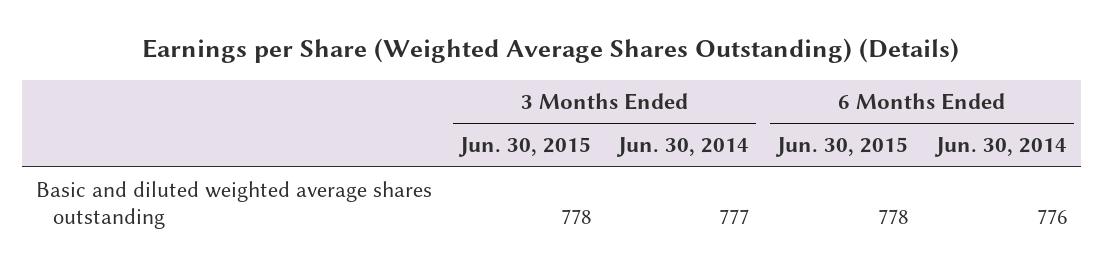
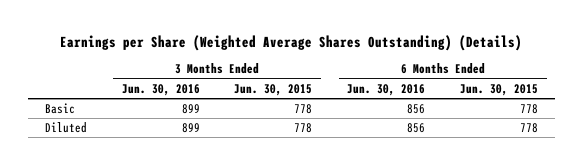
[616,137,750,158] Jun. 30, 2014 -> none
[933,137,1067,158] Jun. 30, 2014 -> none
none -> [121,83,200,96] Jun. 30, 2016
none -> [347,83,426,96] Jun. 30, 2016
[36,181,433,229] Basic and diluted weighted average shares outstanding -> [44,103,75,115] Basic
none -> [44,122,87,134] Diluted

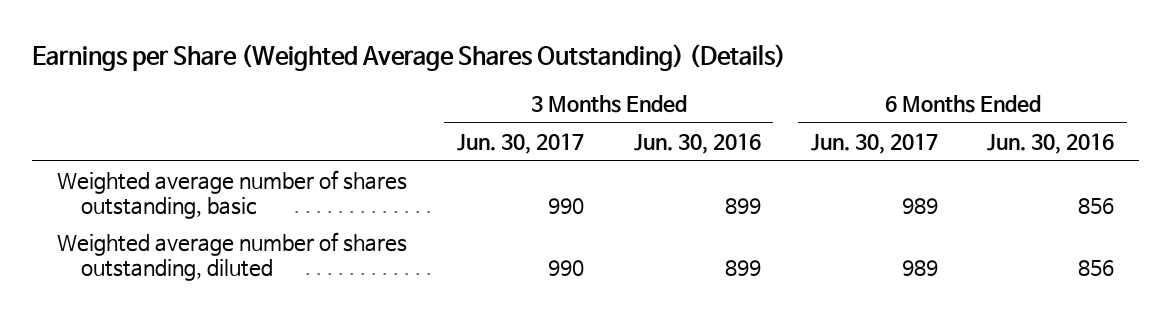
[234,83,313,96] Jun. 30, 2015 -> none
[459,83,538,96] Jun. 30, 2015 -> none
none -> [456,133,584,155] Jun. 30, 2017
none -> [810,133,938,155] Jun. 30, 2017
[44,103,75,115] Basic -> [57,170,408,219] Weighted average number of shares outstanding, basic
[44,122,87,134] Diluted -> [57,232,408,281] Weighted average number of shares outstanding, diluted

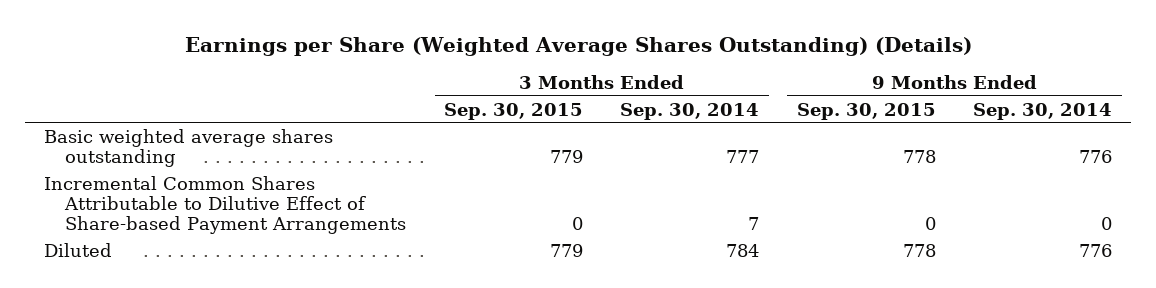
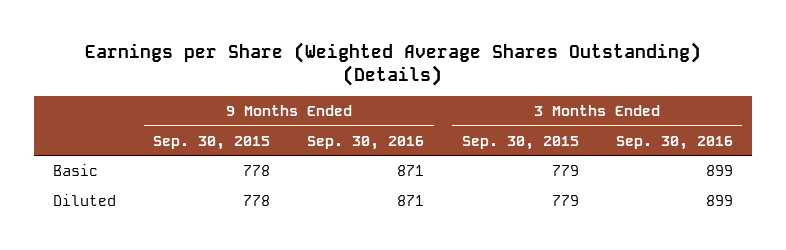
[620,102,760,120] Sep. 30, 2014 -> none
[973,102,1113,120] Sep. 30, 2014 -> none
none -> [307,135,425,150] Sep. 30, 2016
none -> [615,135,733,150] Sep. 30, 2016
[43,175,407,234] Incremental Common Shares Attributable to Dilutive Effect of Share-based Payment Arrangements -> none
[43,128,333,167] Basic weighted average shares outstanding -> [52,164,98,177] Basic

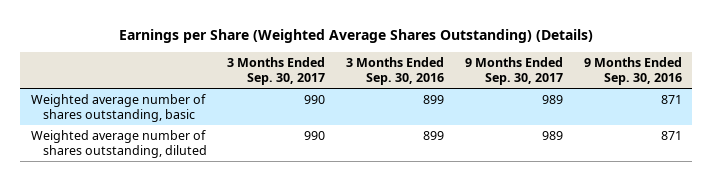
[153,135,271,150] Sep. 30, 2015 -> none
[461,135,579,150] Sep. 30, 2015 -> none
none -> [227,57,326,85] 3 Months Ended Sep. 30, 2017
none -> [464,57,563,85] 9 Months Ended Sep. 30, 2017
[52,164,98,177] Basic -> [30,94,206,122] Weighted average number of shares outstanding, basic
[52,194,116,207] Diluted -> [30,130,207,158] Weighted average number of shares outstanding, diluted

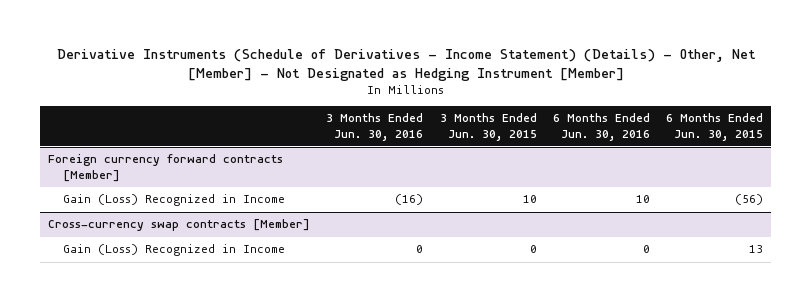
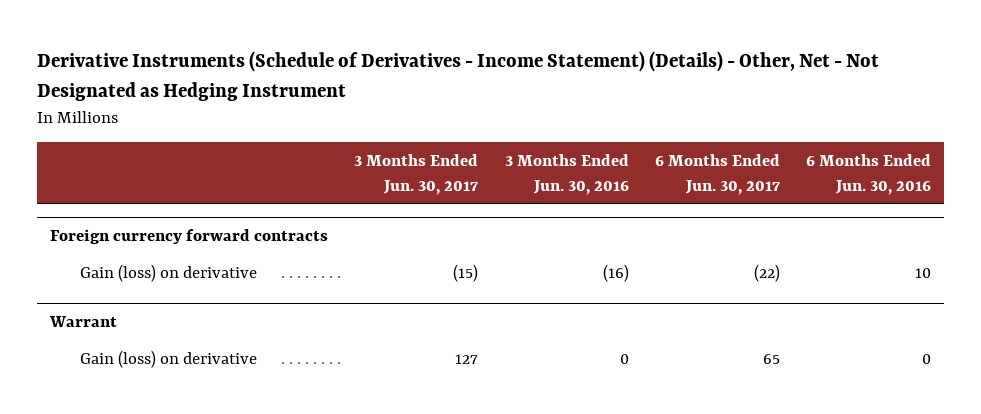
[56,48,756,81] Derivative Instruments (Schedule of Derivatives - Income Statement) (Details) - Other, Net [Member] - Not Designated as Hedging Instrument [Member] -> [37,51,880,101] Derivative Instruments (Schedule of Derivatives - Income Statement) (Details) - Other, Net - Not Designated as Hedging Instrument
[439,113,537,141] 3 Months Ended Jun. 30, 2015 -> none
[665,113,763,141] 6 Months Ended Jun. 30, 2015 -> none
none -> [354,154,479,195] 3 Months Ended Jun. 30, 2017
none -> [654,154,780,195] 6 Months Ended Jun. 30, 2017
[48,219,311,232] Cross-currency swap contracts [Member] -> none
[48,154,284,182] Foreign currency forward contracts [Member] -> [50,229,329,245] Foreign currency forward contracts
[62,194,285,207] Gain (Loss) Recognized in Income -> [80,264,258,283] Gain (loss) on derivative
none -> [49,316,118,328] Warrant
[62,244,285,257] Gain (Loss) Recognized in Income -> [80,350,258,369] Gain (loss) on derivative

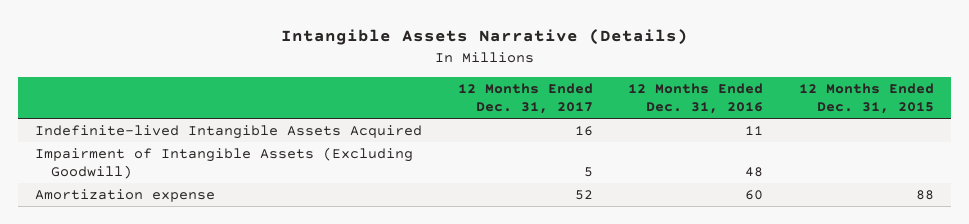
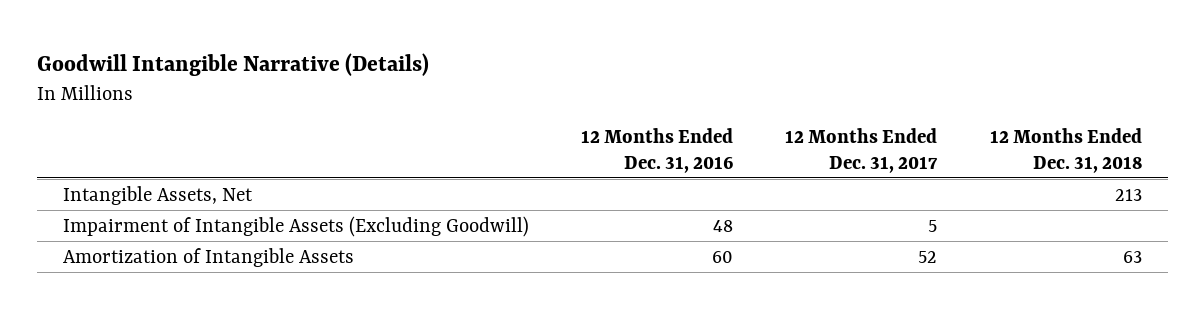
[280,29,688,46] Intangible Assets Narrative (Details) -> [36,52,429,76] Goodwill Intangible Narrative (Details)
[798,83,934,114] 12 Months Ended Dec. 31, 2015 -> none
none -> [989,128,1142,173] 12 Months Ended Dec. 31, 2018
[35,125,423,140] Indefinite-lived Intangible Assets Acquired -> none
none -> [62,185,253,205] Intangible Assets, Net
[35,189,216,203] Amortization expense -> [62,247,354,267] Amortization of Intangible Assets

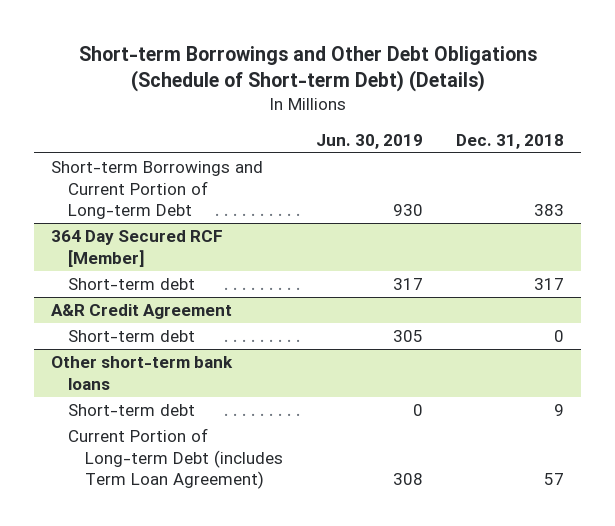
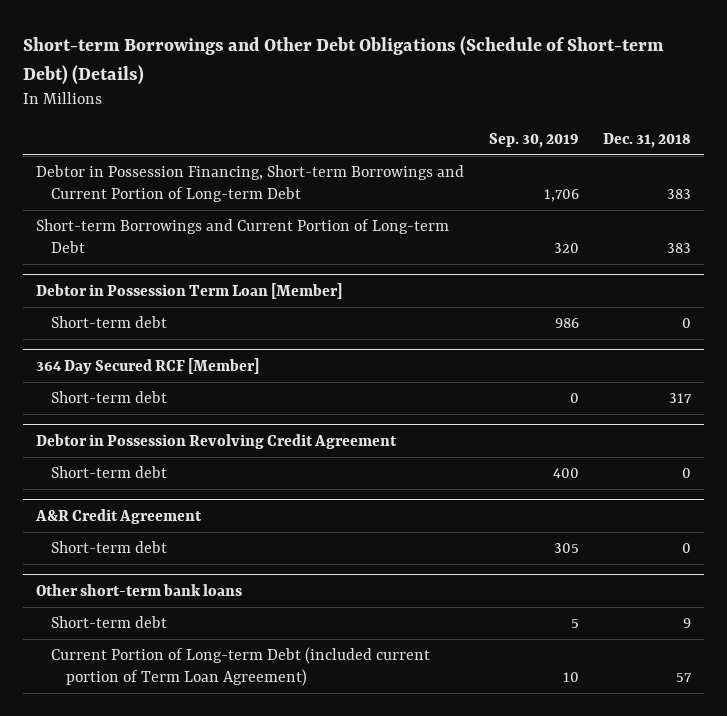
[316,133,424,149] Jun. 30, 2019 -> none
none -> [488,132,579,148] Sep. 30, 2019
none -> [35,165,464,203] Debtor in Possession Financing, Short-term Borrowings and Current Portion of Long-term Debt
none -> [35,283,342,300] Debtor in Possession Term Loan [Member]
none -> [50,316,167,329] Short-term debt
none -> [35,434,397,450] Debtor in Possession Revolving Credit Agreement
none -> [50,466,167,479] Short-term debt
[68,428,284,490] Current Portion of Long-term Debt (includes Term Loan Agreement) -> [50,647,430,687] Current Portion of Long-term Debt (included current portion of Term Loan Agreement)

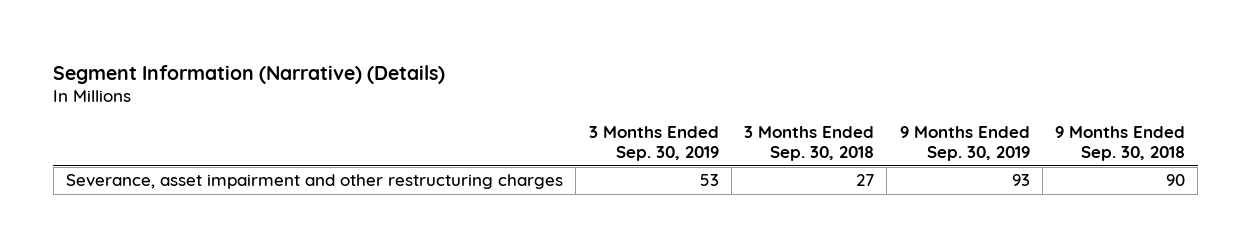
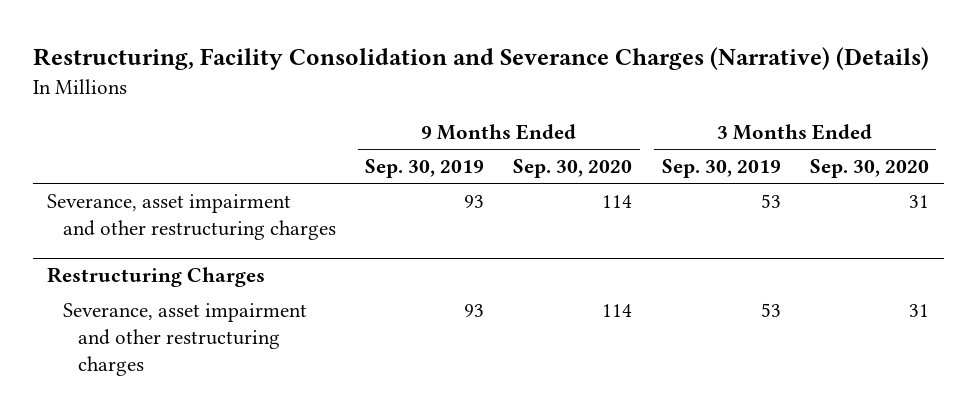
[53,64,446,84] Segment Information (Narrative) (Details) -> [32,47,929,71] Restructuring, Facility Consolidation and Severance Charges (Narrative) (Details)
[744,126,875,162] 3 Months Ended Sep. 30, 2018 -> none
[1054,126,1185,162] 9 Months Ended Sep. 30, 2018 -> none
none -> [513,159,633,179] Sep. 30, 2020
none -> [809,159,929,179] Sep. 30, 2020
none -> [47,267,266,288] Restructuring Charges
none -> [62,302,307,376] Severance, asset impairment and other restructuring charges

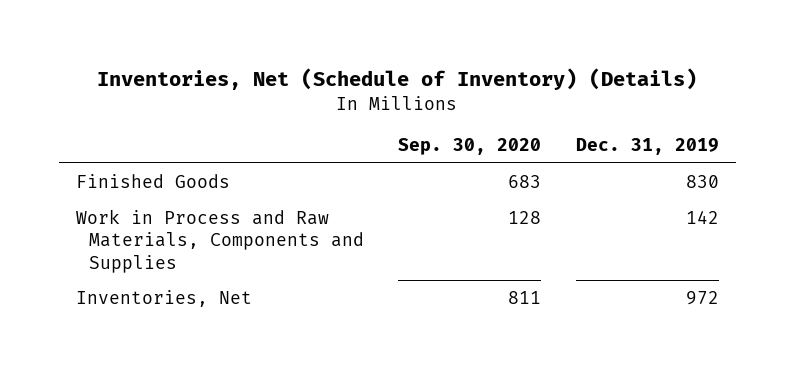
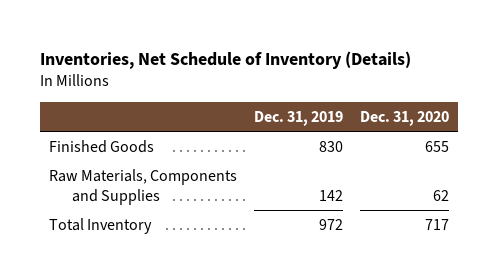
[97,67,698,90] Inventories, Net (Schedule of Inventory) (Details) -> [40,50,412,69] Inventories, Net Schedule of Inventory (Details)
[398,138,542,156] Sep. 30, 2020 -> none
none -> [360,110,450,126] Dec. 31, 2020
[75,209,364,273] Work in Process and Raw Materials, Components and Supplies -> [48,168,237,205] Raw Materials, Components and Supplies
[75,290,252,308] Inventories, Net -> [48,217,152,234] Total Inventory

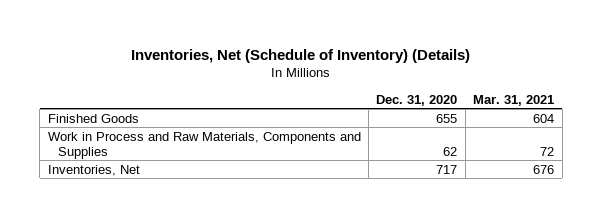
[40,50,412,69] Inventories, Net Schedule of Inventory (Details) -> [130,48,470,63] Inventories, Net (Schedule of Inventory) (Details)
[254,110,344,126] Dec. 31, 2019 -> none
none -> [473,94,555,106] Mar. 31, 2021
[48,168,237,205] Raw Materials, Components and Supplies -> [47,131,361,159] Work in Process and Raw Materials, Components and Supplies
[48,217,152,234] Total Inventory -> [47,164,140,176] Inventories, Net

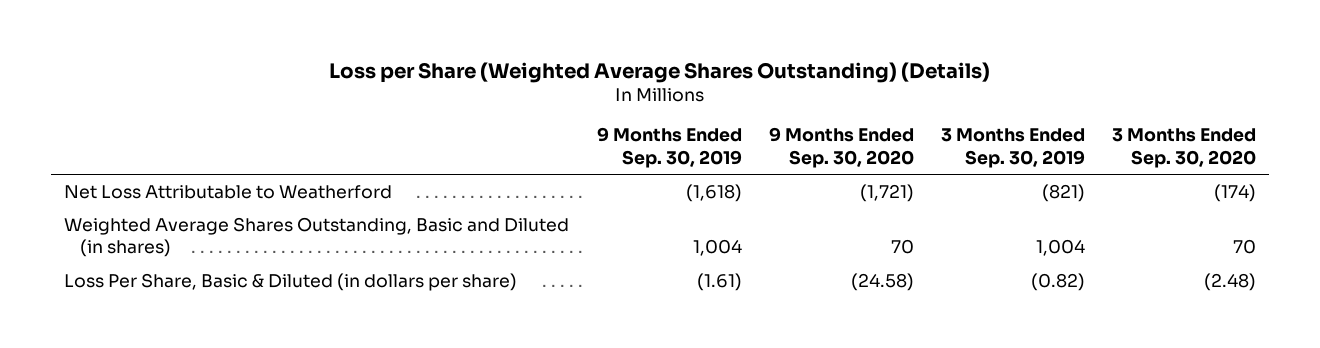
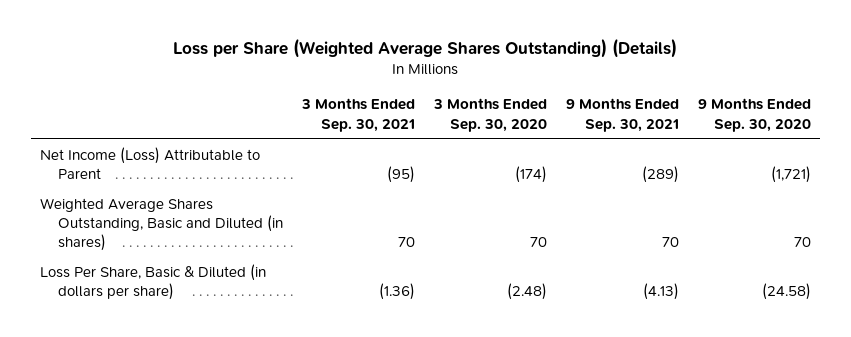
[596,127,742,168] 9 Months Ended Sep. 30, 2019 -> none
[940,128,1085,168] 3 Months Ended Sep. 30, 2019 -> none
none -> [301,98,416,132] 3 Months Ended Sep. 30, 2021
none -> [565,98,679,132] 9 Months Ended Sep. 30, 2021
[64,185,393,200] Net Loss Attributable to Weatherford -> [40,147,261,180] Net Income (Loss) Attributable to Parent

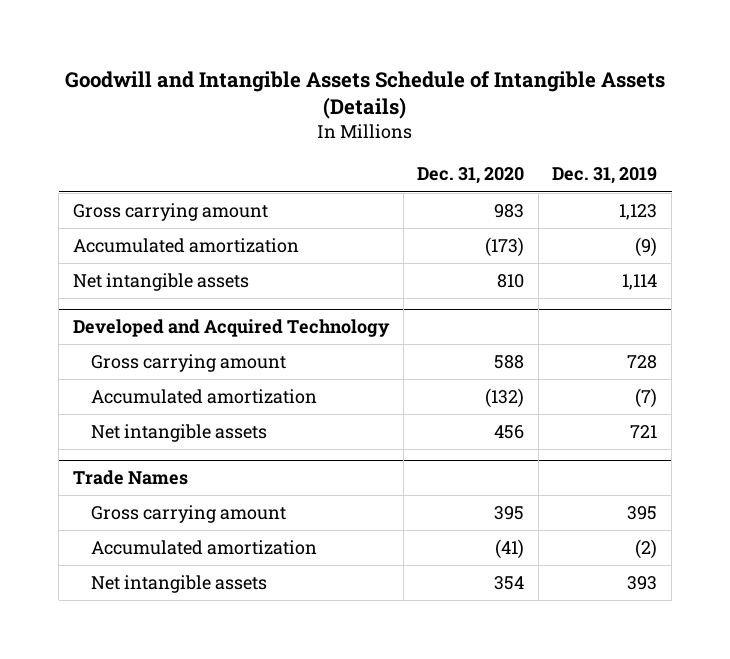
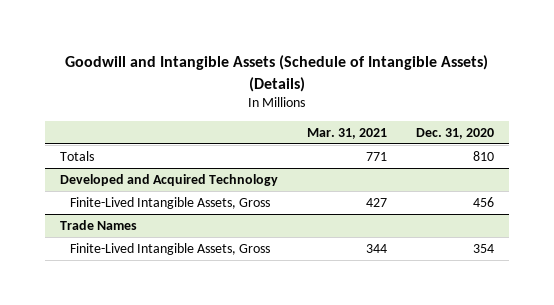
[65,70,666,120] Goodwill and Intangible Assets Schedule of Intangible Assets (Details) -> [65,55,489,92] Goodwill and Intangible Assets (Schedule of Intangible Assets) (Details)
[552,167,658,185] Dec. 31, 2019 -> none
none -> [307,128,388,140] Mar. 31, 2021
[73,203,269,222] Gross carrying amount -> none
[73,238,300,254] Accumulated amortization -> none
[73,273,250,292] Net intangible assets -> [60,150,95,161] Totals
[90,354,286,373] Gross carrying amount -> none
[90,389,317,405] Accumulated amortization -> none
[90,424,267,443] Net intangible assets -> [70,196,271,209] Finite-Lived Intangible Assets, Gross
[90,505,286,524] Gross carrying amount -> none
[90,540,317,556] Accumulated amortization -> none
[90,575,267,594] Net intangible assets -> [70,242,271,255] Finite-Lived Intangible Assets, Gross

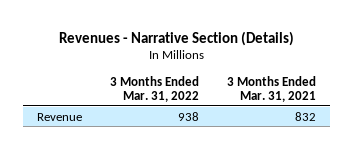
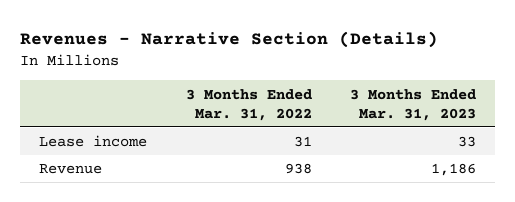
[227,75,317,103] 3 Months Ended Mar. 31, 2021 -> none
none -> [350,88,477,121] 3 Months Ended Mar. 31, 2023
none -> [39,135,148,148] Lease income

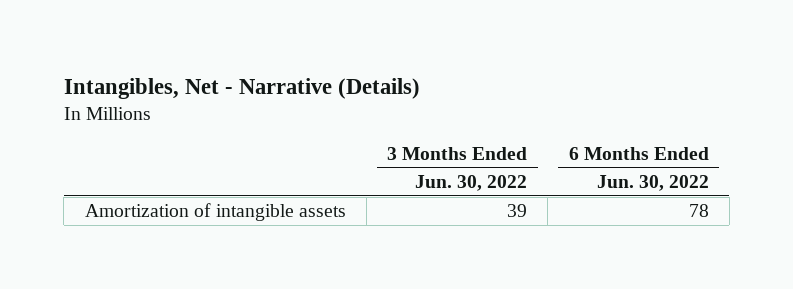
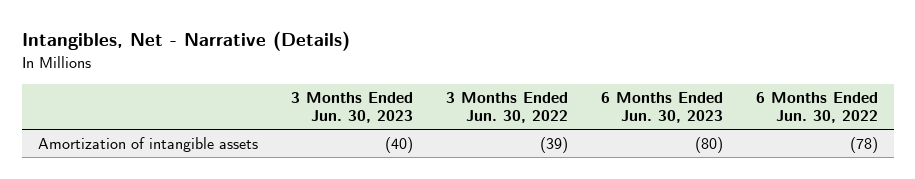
none -> [290,91,413,124] 3 Months Ended Jun. 30, 2023
none -> [600,91,723,124] 6 Months Ended Jun. 30, 2023
[507,204,528,218] 39 -> [539,137,568,154] (39)
[688,204,709,218] 78 -> [849,137,878,154] (78)

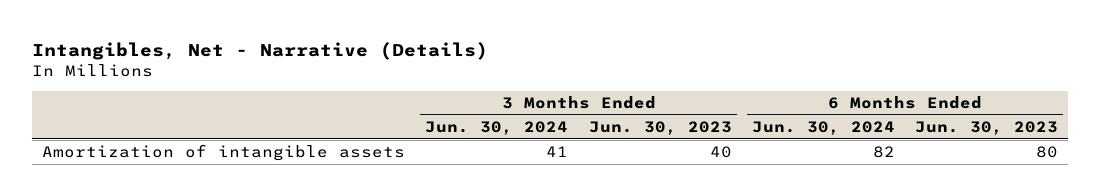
[445,91,568,124] 3 Months Ended Jun. 30, 2022 -> none
[755,91,878,124] 6 Months Ended Jun. 30, 2022 -> none
none -> [425,121,569,136] Jun. 30, 2024
none -> [751,121,895,136] Jun. 30, 2024
[384,137,413,154] (40) -> [709,146,732,159] 40
[694,137,723,154] (80) -> [1035,146,1058,159] 80

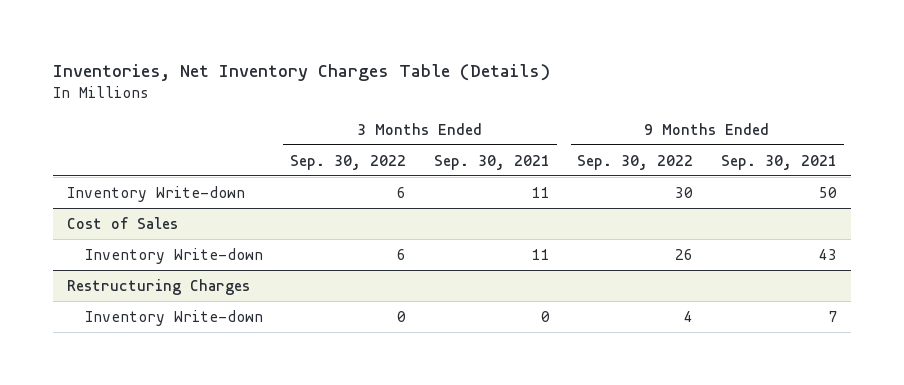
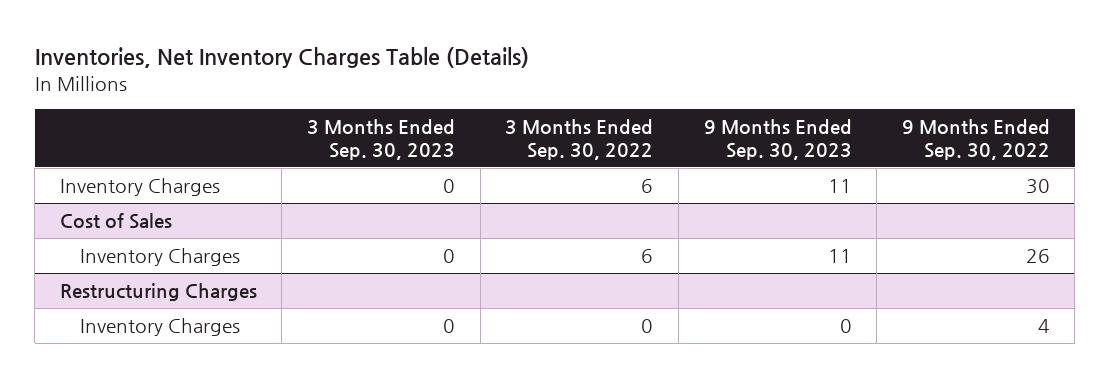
[433,154,550,170] Sep. 30, 2021 -> none
[721,154,838,170] Sep. 30, 2021 -> none
none -> [307,119,456,161] 3 Months Ended Sep. 30, 2023
none -> [703,119,852,161] 9 Months Ended Sep. 30, 2023
[66,185,245,202] Inventory Write-down -> [59,178,220,197] Inventory Charges
[84,247,263,264] Inventory Write-down -> [79,248,240,267] Inventory Charges
[84,309,263,326] Inventory Write-down -> [79,318,240,337] Inventory Charges

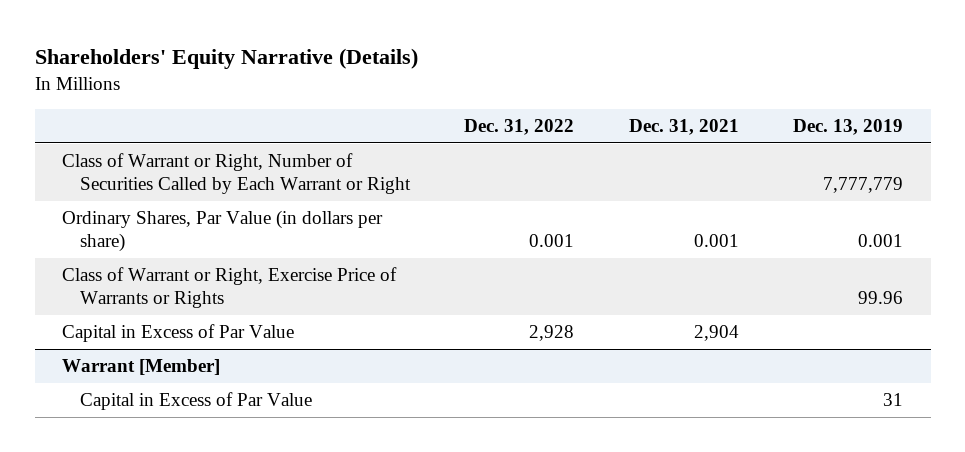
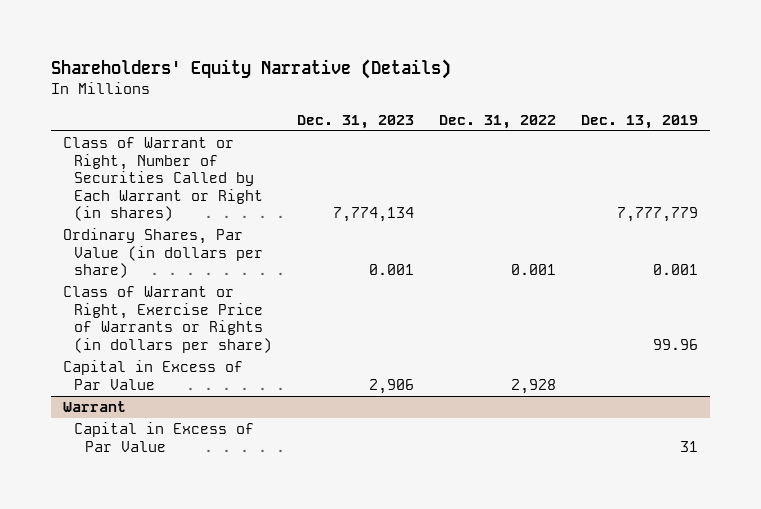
[628,118,739,135] Dec. 31, 2021 -> none
none -> [297,114,415,129] Dec. 31, 2023
[61,153,411,195] Class of Warrant or Right, Number of Securities Called by Each Warrant or Right -> [63,137,264,222] Class of Warrant or Right, Number of Securities Called by Each Warrant or Right (in shares)
[61,267,397,309] Class of Warrant or Right, Exercise Price of Warrants or Rights -> [63,286,273,353] Class of Warrant or Right, Exercise Price of Warrants or Rights (in dollars per share)
[61,359,220,376] Warrant [Member] -> [63,401,127,413] Warrant

